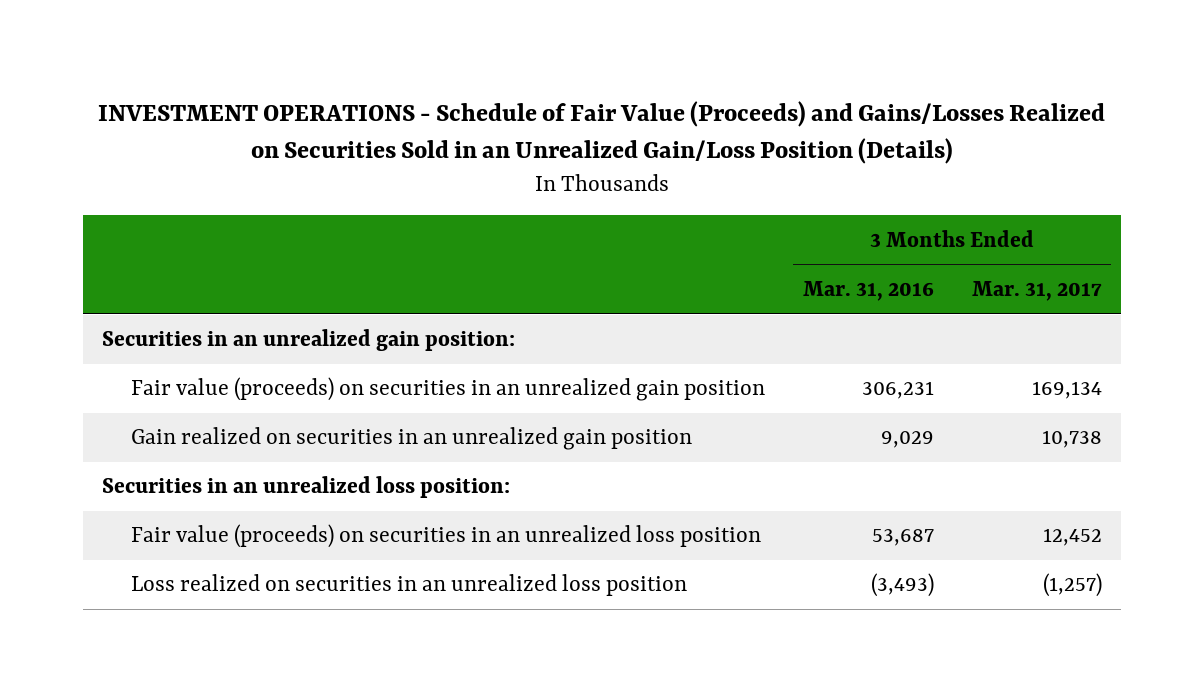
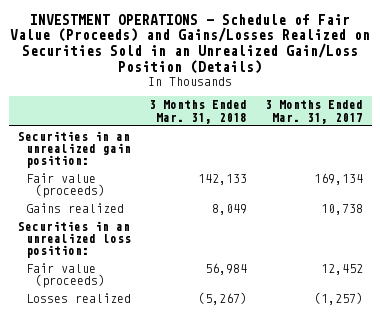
[802,280,934,301] Mar. 31, 2016 -> none
none -> [149,100,248,124] 3 Months Ended Mar. 31, 2018
[130,377,765,402] Fair value (proceeds) on securities in an unrealized gain position -> [26,172,105,198] Fair value (proceeds)
[130,427,692,451] Gain realized on securities in an unrealized gain position -> [26,202,125,213] Gains realized
[130,524,761,549] Fair value (proceeds) on securities in an unrealized loss position -> [26,262,105,288] Fair value (proceeds)
[130,574,687,597] Loss realized on securities in an unrealized loss position -> [26,292,132,303] Losses realized

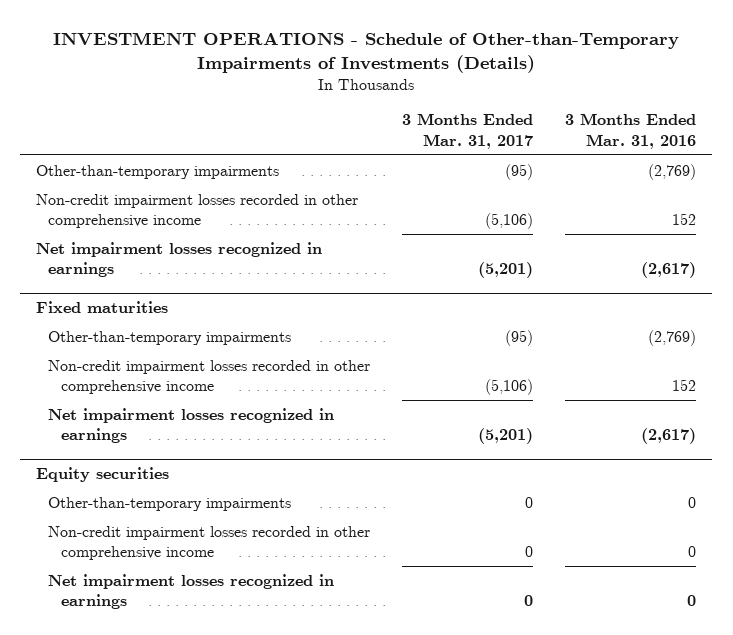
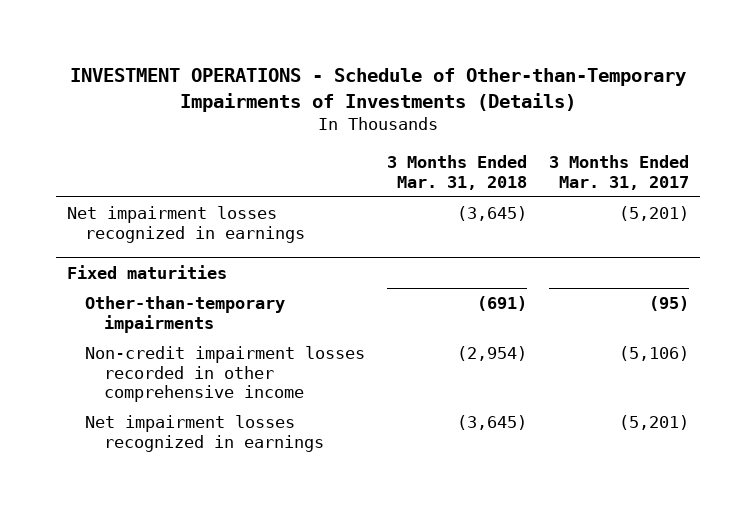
[565,113,697,149] 3 Months Ended Mar. 31, 2016 -> none
none -> [387,155,528,190] 3 Months Ended Mar. 31, 2018
[36,164,280,179] Other-than-temporary impairments -> none
[36,193,359,229] Non-credit impairment losses recorded in other comprehensive income -> none
[36,466,170,482] Equity securities -> none
[48,496,292,511] Other-than-temporary impairments -> none
[48,525,371,561] Non-credit impairment losses recorded in other comprehensive income -> none
[48,573,335,610] Net impairment losses recognized in earnings -> none

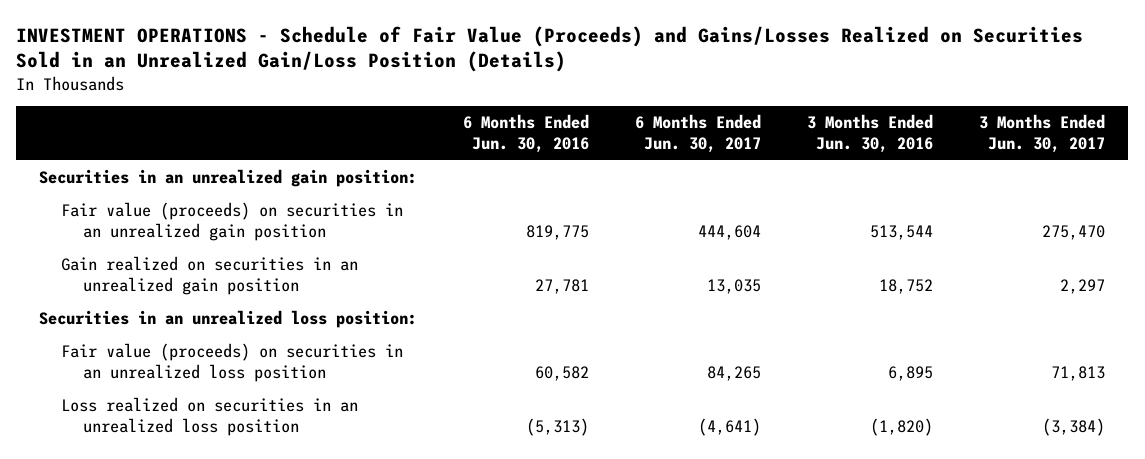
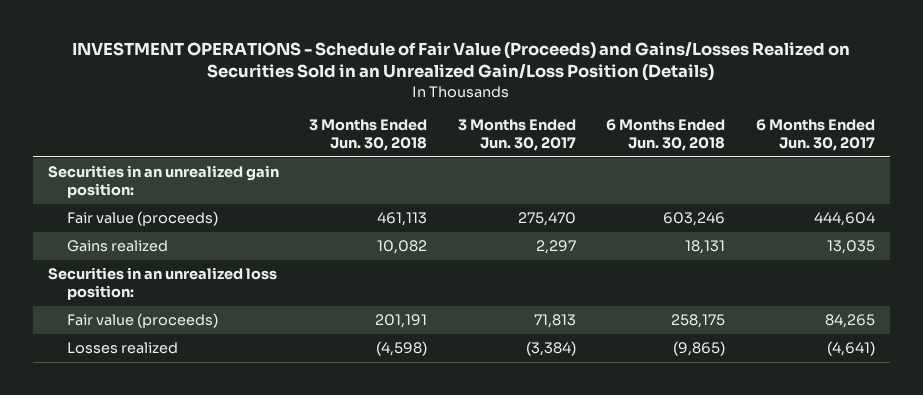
[463,114,590,153] 6 Months Ended Jun. 30, 2016 -> none
[807,114,934,153] 3 Months Ended Jun. 30, 2016 -> none
none -> [309,119,428,152] 3 Months Ended Jun. 30, 2018
none -> [606,119,726,152] 6 Months Ended Jun. 30, 2018
[61,202,404,241] Fair value (proceeds) on securities in an unrealized gain position -> [67,210,219,226] Fair value (proceeds)
[61,256,359,295] Gain realized on securities in an unrealized gain position -> [67,239,169,252] Gains realized
[61,343,404,382] Fair value (proceeds) on securities in an unrealized loss position -> [67,312,219,328] Fair value (proceeds)
[61,397,359,436] Loss realized on securities in an unrealized loss position -> [67,341,179,354] Losses realized

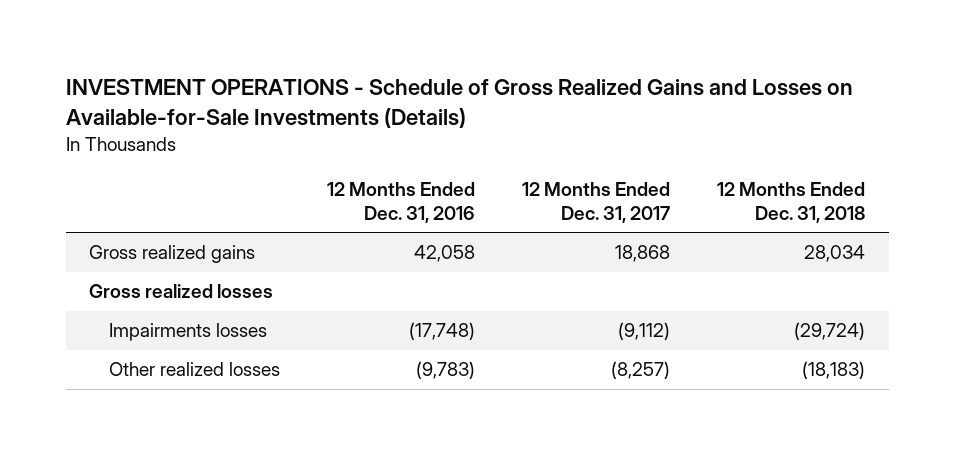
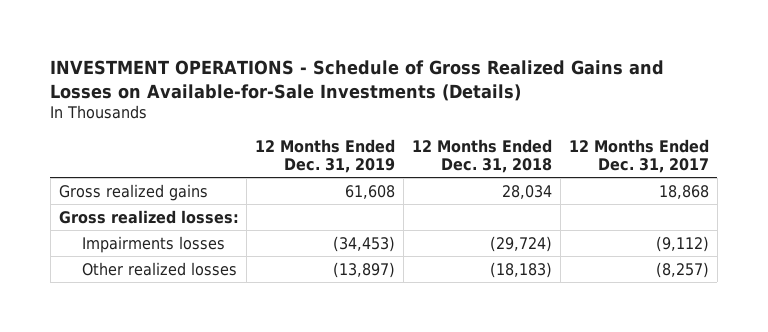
[326,182,475,224] 12 Months Ended Dec. 31, 2016 -> none
none -> [255,139,396,173] 12 Months Ended Dec. 31, 2019
[89,284,274,299] Gross realized losses -> [58,209,239,224] Gross realized losses:

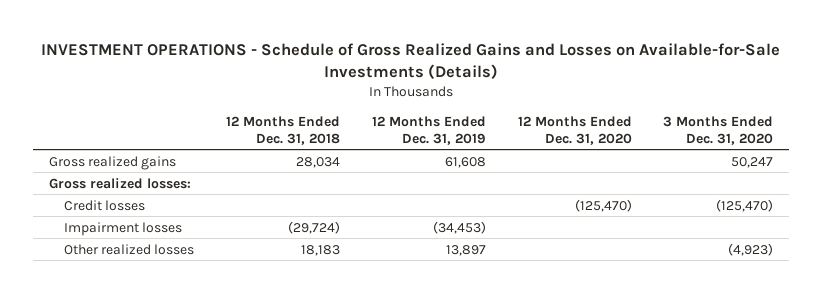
[569,139,710,173] 12 Months Ended Dec. 31, 2017 -> none
none -> [517,115,632,145] 12 Months Ended Dec. 31, 2020
none -> [663,115,774,145] 3 Months Ended Dec. 31, 2020
none -> [64,199,146,211] Credit losses
[82,235,226,253] Impairments losses -> [64,221,183,236] Impairment losses
[333,261,396,278] (13,897) -> [445,244,486,256] 13,897
[490,261,553,278] (18,183) -> [301,244,341,256] 18,183

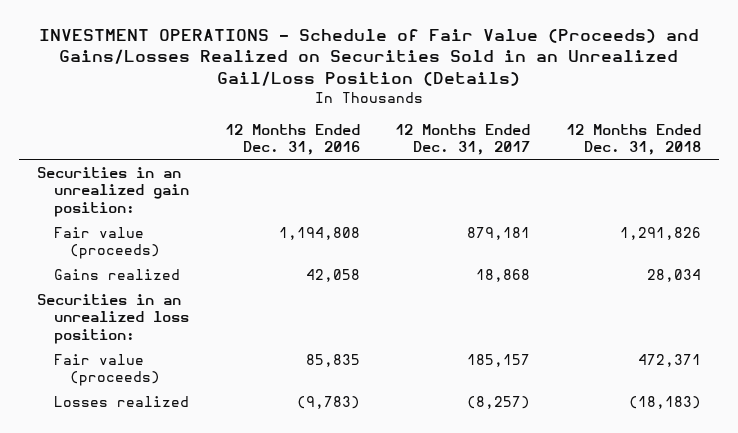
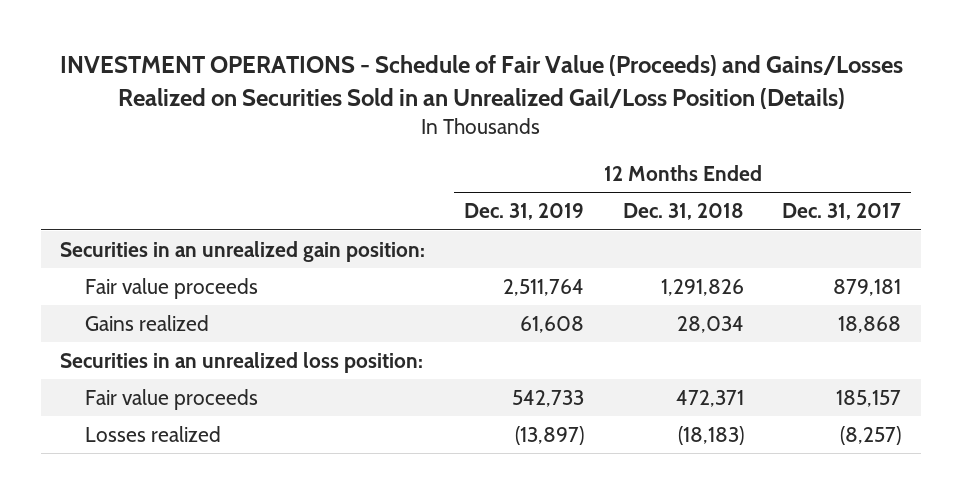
[224,123,360,156] 12 Months Ended Dec. 31, 2016 -> none
none -> [463,203,584,221] Dec. 31, 2019
[53,226,161,260] Fair value (proceeds) -> [84,277,258,299] Fair value proceeds
[53,353,161,387] Fair value (proceeds) -> [84,388,258,410] Fair value proceeds

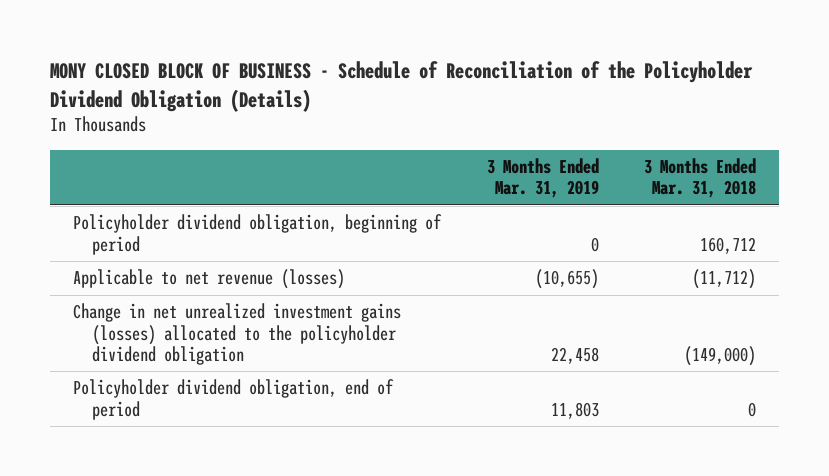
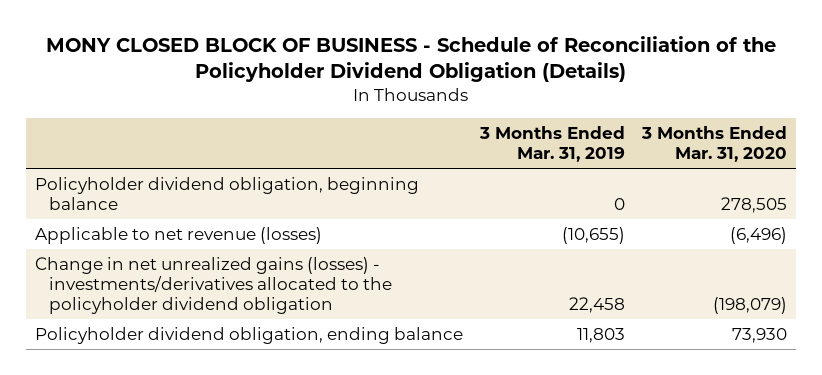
[644,157,757,199] 3 Months Ended Mar. 31, 2018 -> none
none -> [641,125,788,163] 3 Months Ended Mar. 31, 2020
[72,214,442,255] Policyholder dividend obligation, beginning of period -> [34,176,419,210] Policyholder dividend obligation, beginning balance
[72,303,401,365] Change in net unrealized investment gains (losses) allocated to the policyholder dividend obligation -> [34,256,393,315] Change in net unrealized gains (losses) - investments/derivatives allocated to the policyholder dividend obligation
[72,379,394,420] Policyholder dividend obligation, end of period -> [34,326,463,344] Policyholder dividend obligation, ending balance

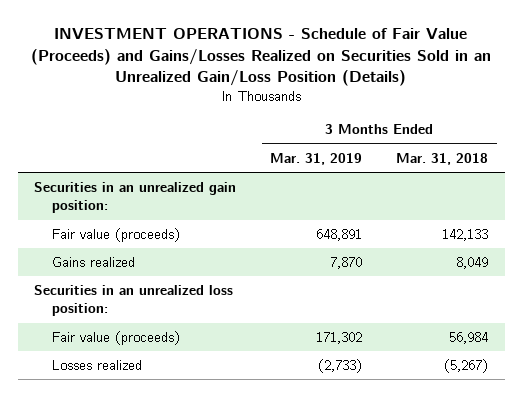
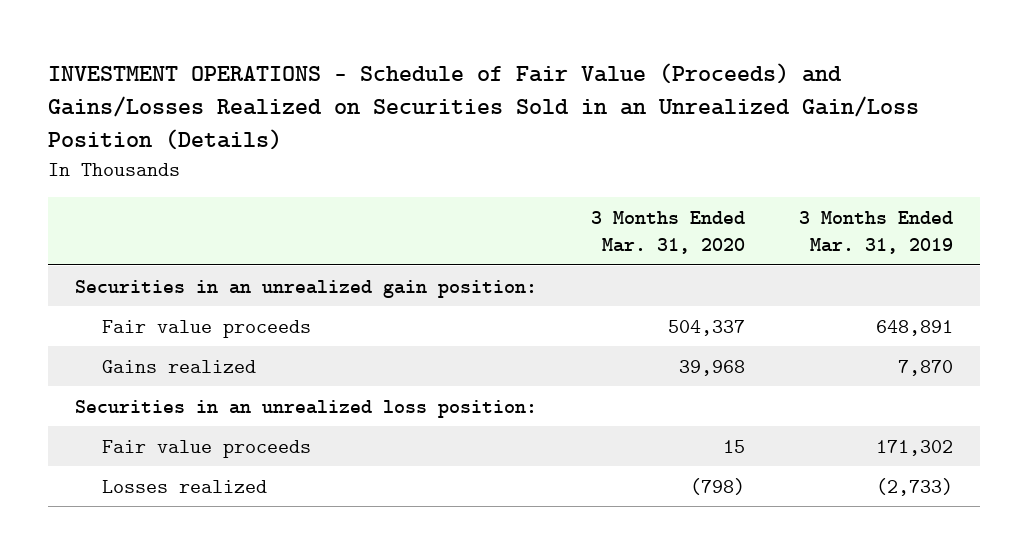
[396,152,489,165] Mar. 31, 2018 -> none
none -> [591,210,746,254] 3 Months Ended Mar. 31, 2020
[51,228,180,243] Fair value (proceeds) -> [102,319,312,338] Fair value proceeds
[51,331,180,346] Fair value (proceeds) -> [102,439,312,458] Fair value proceeds

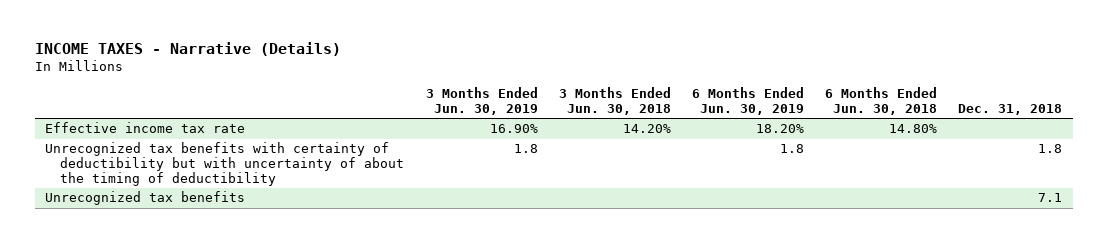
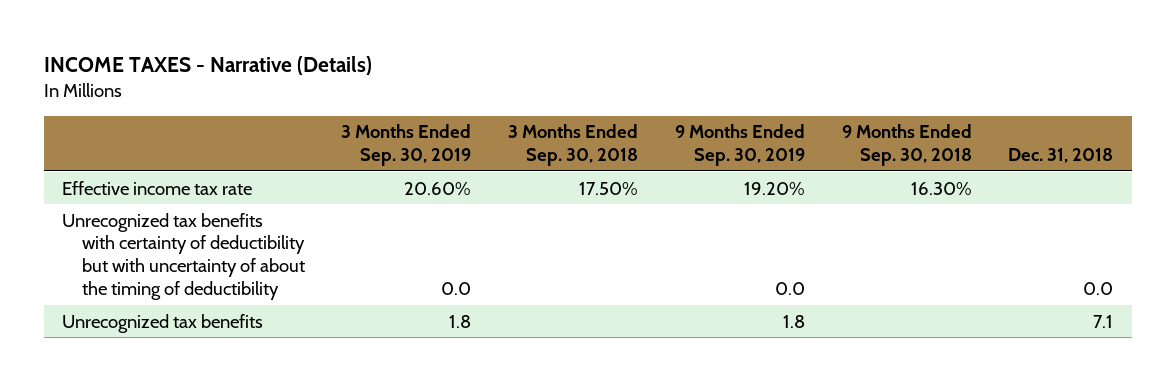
[425,87,538,116] 3 Months Ended Jun. 30, 2019 -> none
[558,87,671,116] 3 Months Ended Jun. 30, 2018 -> none
[691,87,804,116] 6 Months Ended Jun. 30, 2019 -> none
[825,87,938,116] 6 Months Ended Jun. 30, 2018 -> none
none -> [341,124,472,167] 3 Months Ended Sep. 30, 2019
none -> [508,124,639,167] 3 Months Ended Sep. 30, 2018
none -> [674,124,805,167] 9 Months Ended Sep. 30, 2019
none -> [841,124,972,167] 9 Months Ended Sep. 30, 2018
[1038,144,1063,154] 1.8 -> [1083,282,1114,296] 0.0

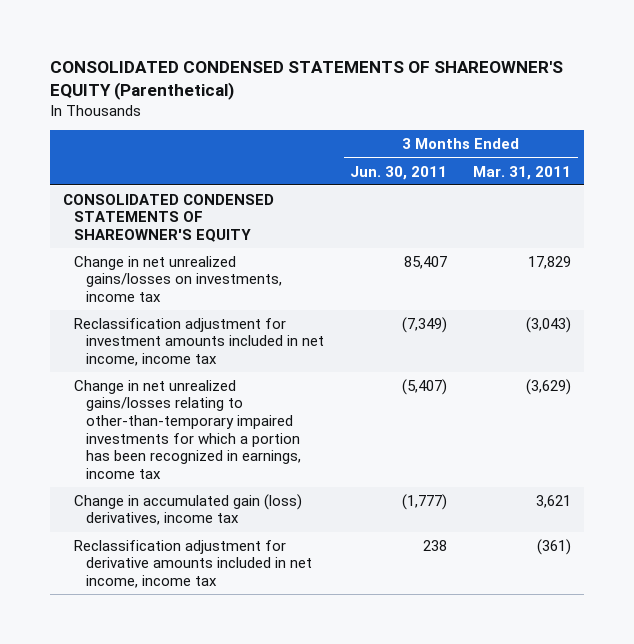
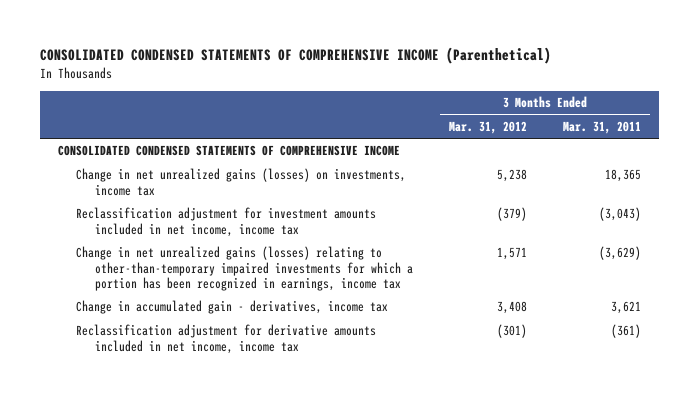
[49,60,563,100] CONSOLIDATED CONDENSED STATEMENTS OF SHAREOWNER'S EQUITY (Parenthetical) -> [39,46,551,64] CONSOLIDATED CONDENSED STATEMENTS OF COMPREHENSIVE INCOME (Parenthetical)
[350,165,448,180] Jun. 30, 2011 -> none
none -> [449,120,528,134] Mar. 31, 2012
[62,193,274,243] CONSOLIDATED CONDENSED STATEMENTS OF SHAREOWNER'S EQUITY -> none
none -> [57,145,400,157] CONSOLIDATED CONDENSED STATEMENTS OF COMPREHENSIVE INCOME
[74,255,282,303] Change in net unrealized gains/losses on investments, income tax -> [76,168,407,196] Change in net unrealized gains (losses) on investments, income tax
[528,255,572,269] 17,829 -> [604,169,641,183] 18,365
[74,379,301,479] Change in net unrealized gains/losses relating to other-than-temporary impaired investments for which a portion has been recognized in earnings, income tax -> [76,246,414,292] Change in net unrealized gains (losses) relating to other-than-temporary impaired investments for which a portion has been recognized in earnings, income tax
[74,493,303,526] Change in accumulated gain (loss) derivatives, income tax -> [76,300,389,315] Change in accumulated gain - derivatives, income tax

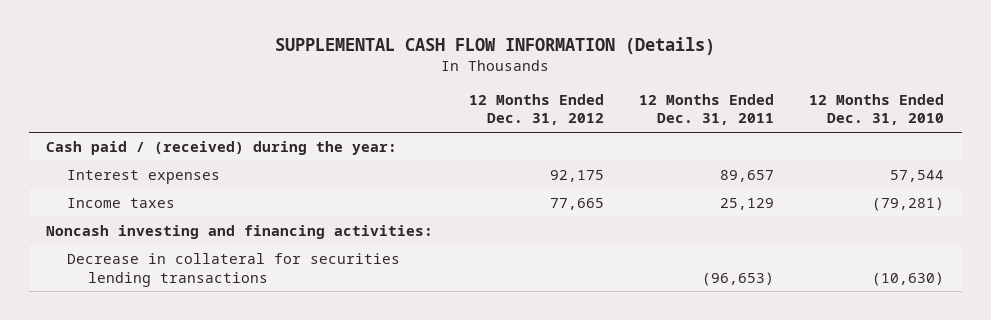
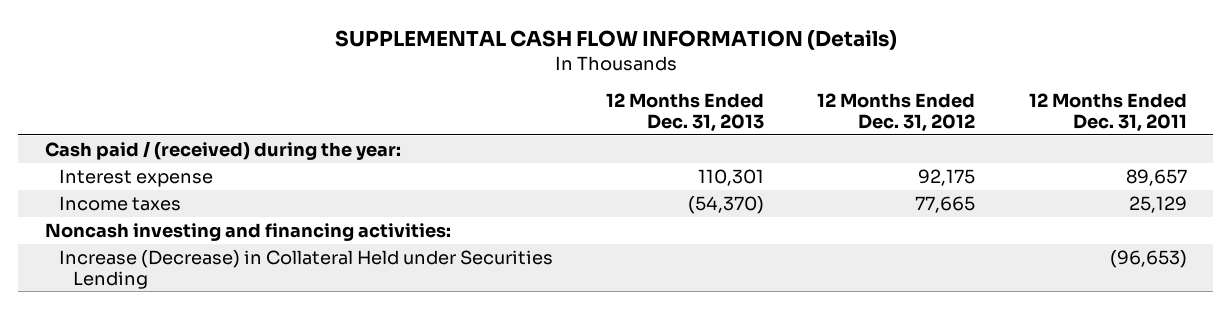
[809,94,945,126] 12 Months Ended Dec. 31, 2010 -> none
none -> [605,93,764,133] 12 Months Ended Dec. 31, 2013
[67,170,221,185] Interest expenses -> [58,168,213,187] Interest expense
[67,253,401,287] Decrease in collateral for securities lending transactions -> [58,249,553,289] Increase (Decrease) in Collateral Held under Securities Lending

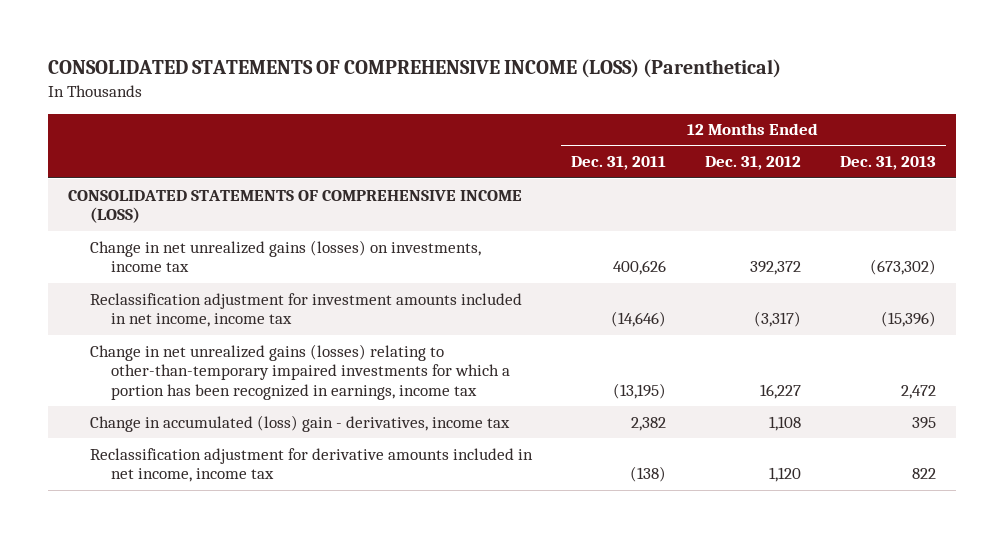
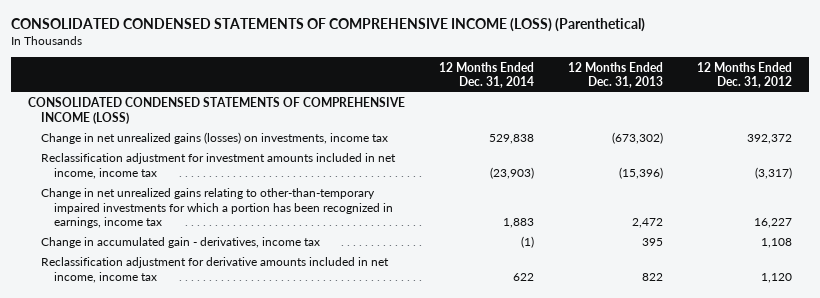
[48,59,782,79] CONSOLIDATED STATEMENTS OF COMPREHENSIVE INCOME (LOSS) (Parenthetical) -> [11,18,646,33] CONSOLIDATED CONDENSED STATEMENTS OF COMPREHENSIVE INCOME (LOSS) (Parenthetical)
[570,156,666,171] Dec. 31, 2011 -> none
none -> [438,61,534,88] 12 Months Ended Dec. 31, 2014
[67,189,522,224] CONSOLIDATED STATEMENTS OF COMPREHENSIVE INCOME (LOSS) -> [27,97,405,124] CONSOLIDATED CONDENSED STATEMENTS OF COMPREHENSIVE INCOME (LOSS)
[89,343,511,400] Change in net unrealized gains (losses) relating to other-than-temporary impaired investments for which a portion has been recognized in earnings, income tax -> [41,188,394,229] Change in net unrealized gains relating to other-than-temporary impaired investments for which a portion has been recognized in earnings, income tax
[89,414,510,432] Change in accumulated (loss) gain - derivatives, income tax -> [41,237,321,249] Change in accumulated gain - derivatives, income tax

